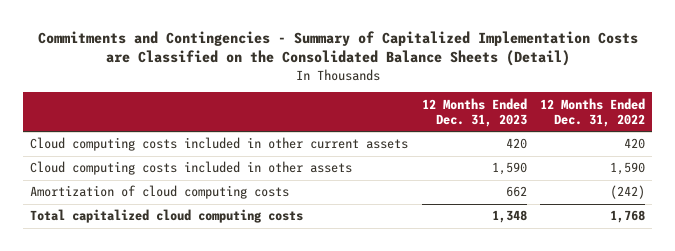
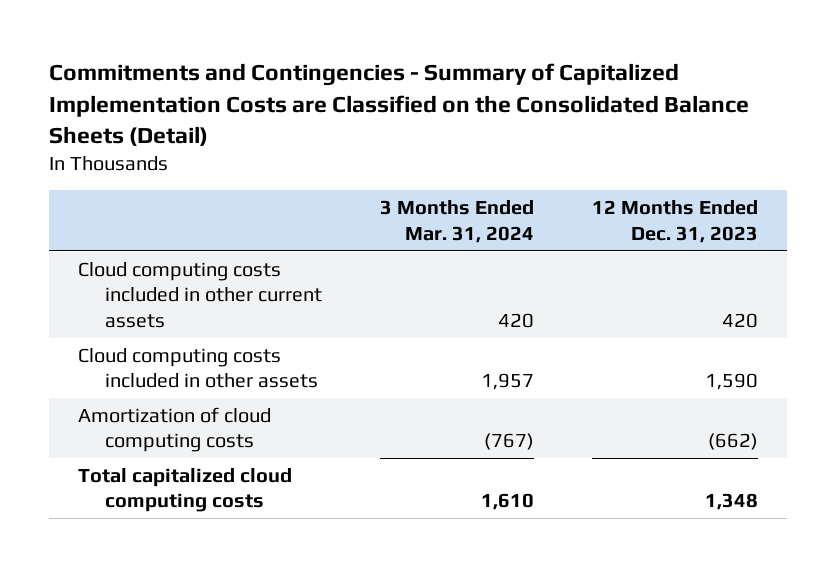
[540,97,646,127] 12 Months Ended Dec. 31, 2022 -> none
none -> [379,200,534,243] 3 Months Ended Mar. 31, 2024
[505,186,527,198] 662 -> [707,433,758,451] (662)

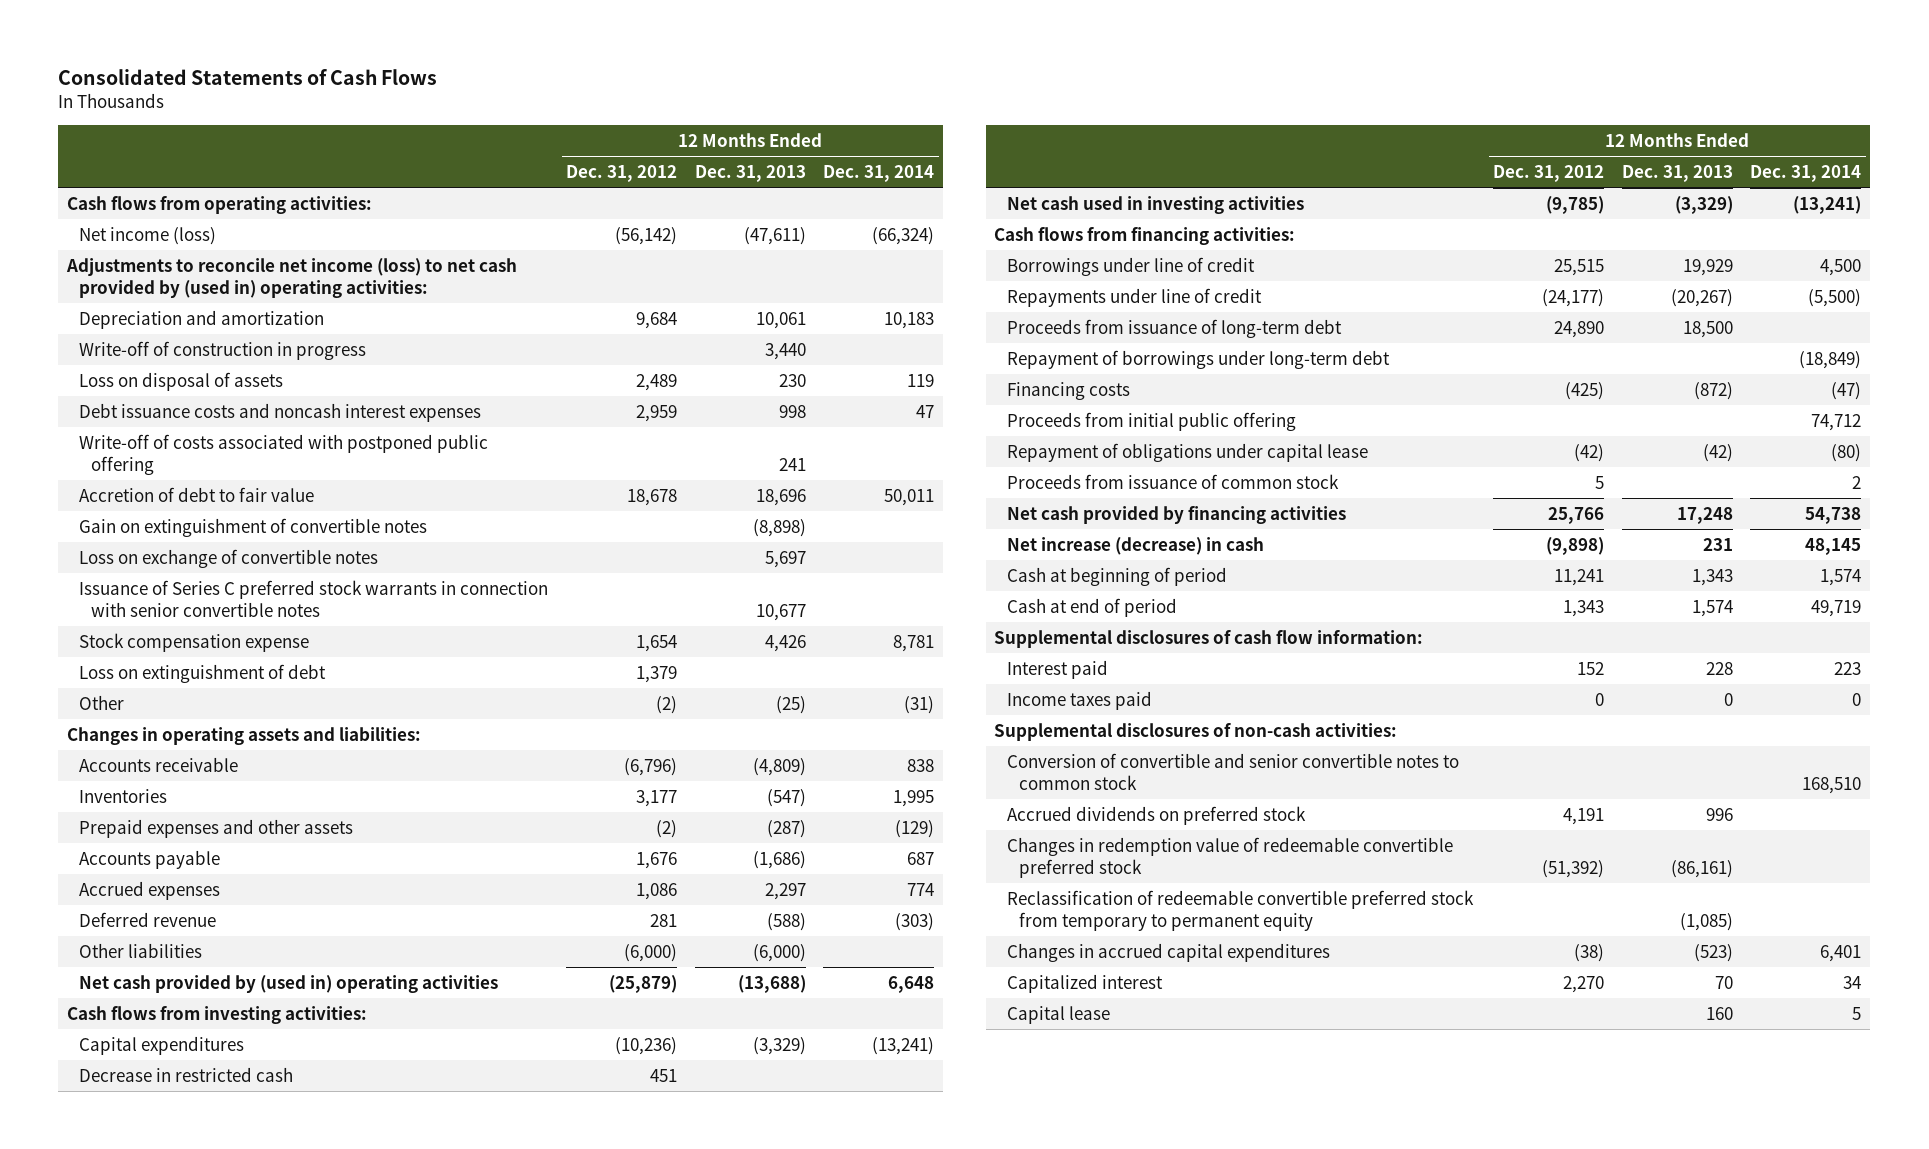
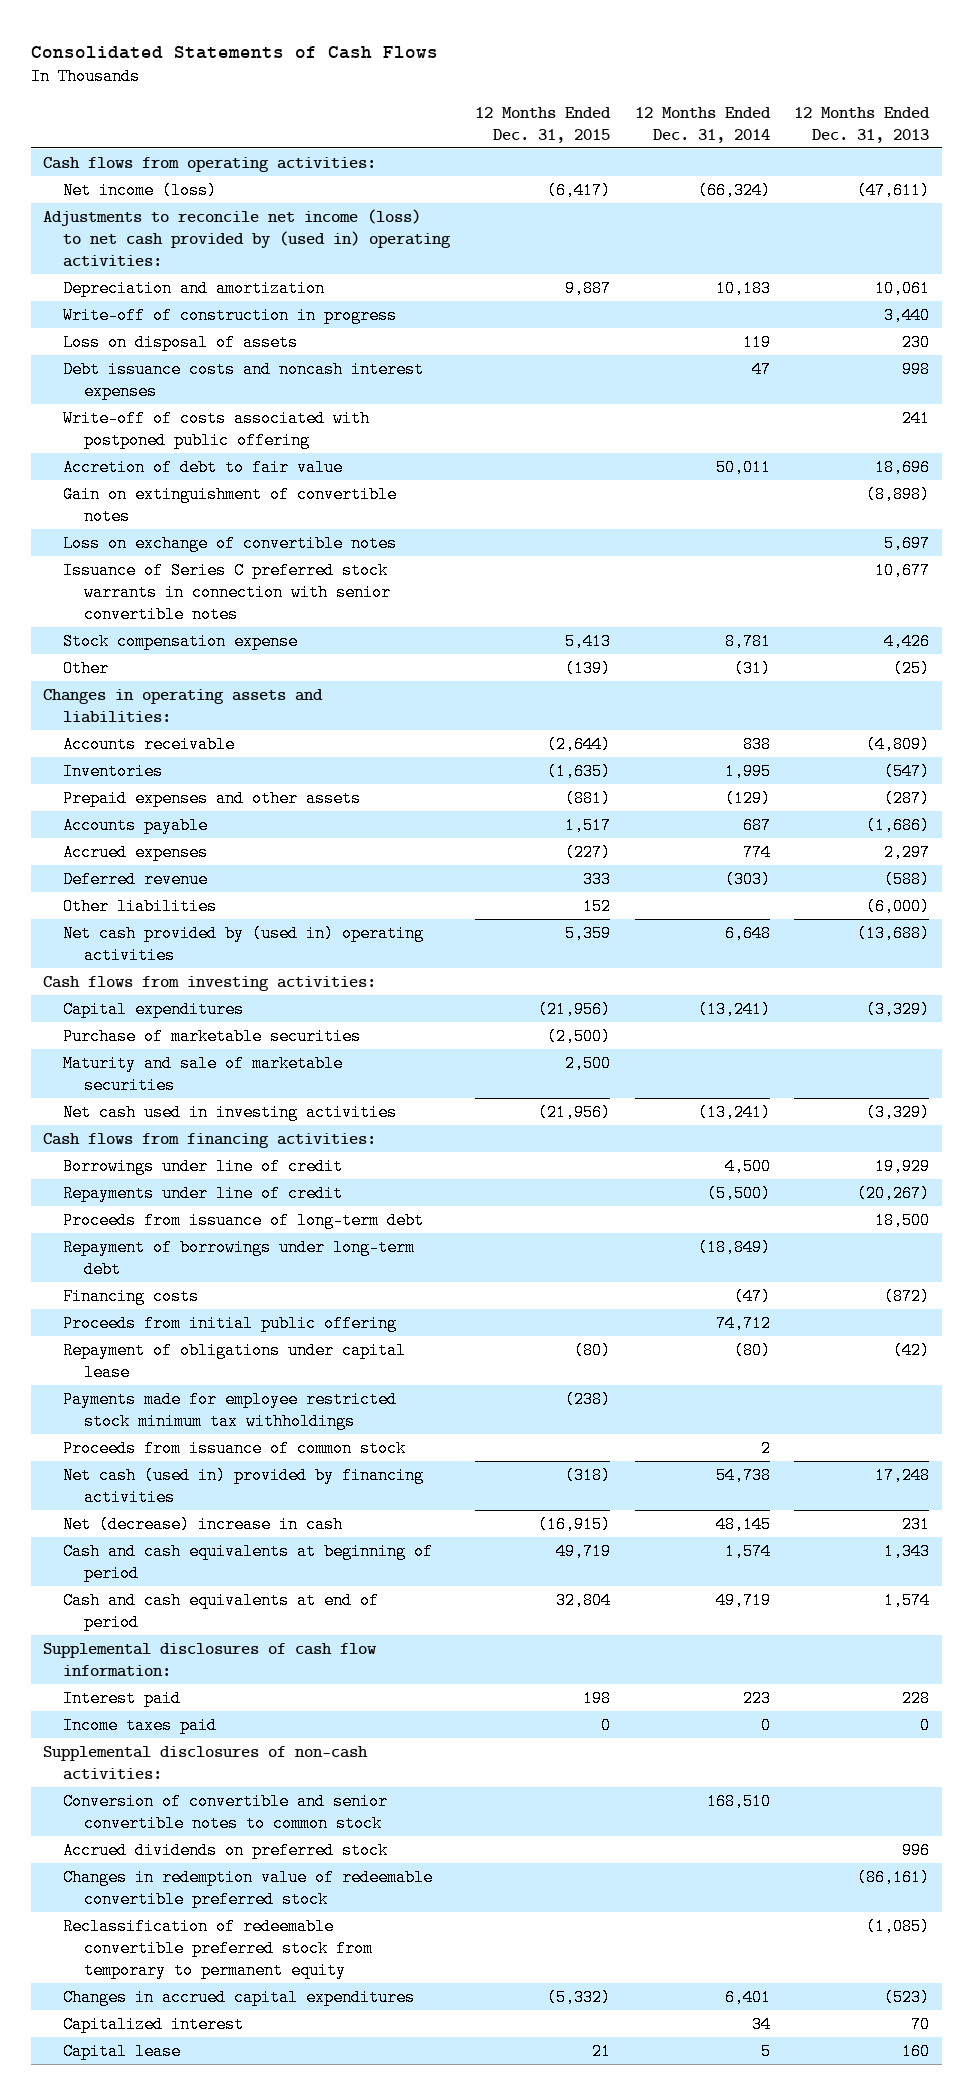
[565,164,677,182] Dec. 31, 2012 -> none
none -> [475,106,612,143] 12 Months Ended Dec. 31, 2015
[79,663,327,683] Loss on extinguishment of debt -> none
[79,1066,294,1082] Decrease in restricted cash -> none
none -> [63,1027,362,1045] Purchase of marketable securities
none -> [63,1054,344,1094] Maturity and sale of marketable securities
none -> [63,1390,398,1430] Payments made for employee restricted stock minimum tax withholdings
[1006,505,1346,524] Net cash provided by financing activities -> [63,1466,425,1506] Net cash (used in) provided by financing activities
[1006,536,1264,555] Net increase (decrease) in cash -> [63,1515,344,1533] Net (decrease) increase in cash
[1006,566,1227,586] Cash at beginning of period -> [63,1542,434,1582] Cash and cash equivalents at beginning of period
[1006,597,1177,617] Cash at end of period -> [63,1591,380,1631] Cash and cash equivalents at end of period

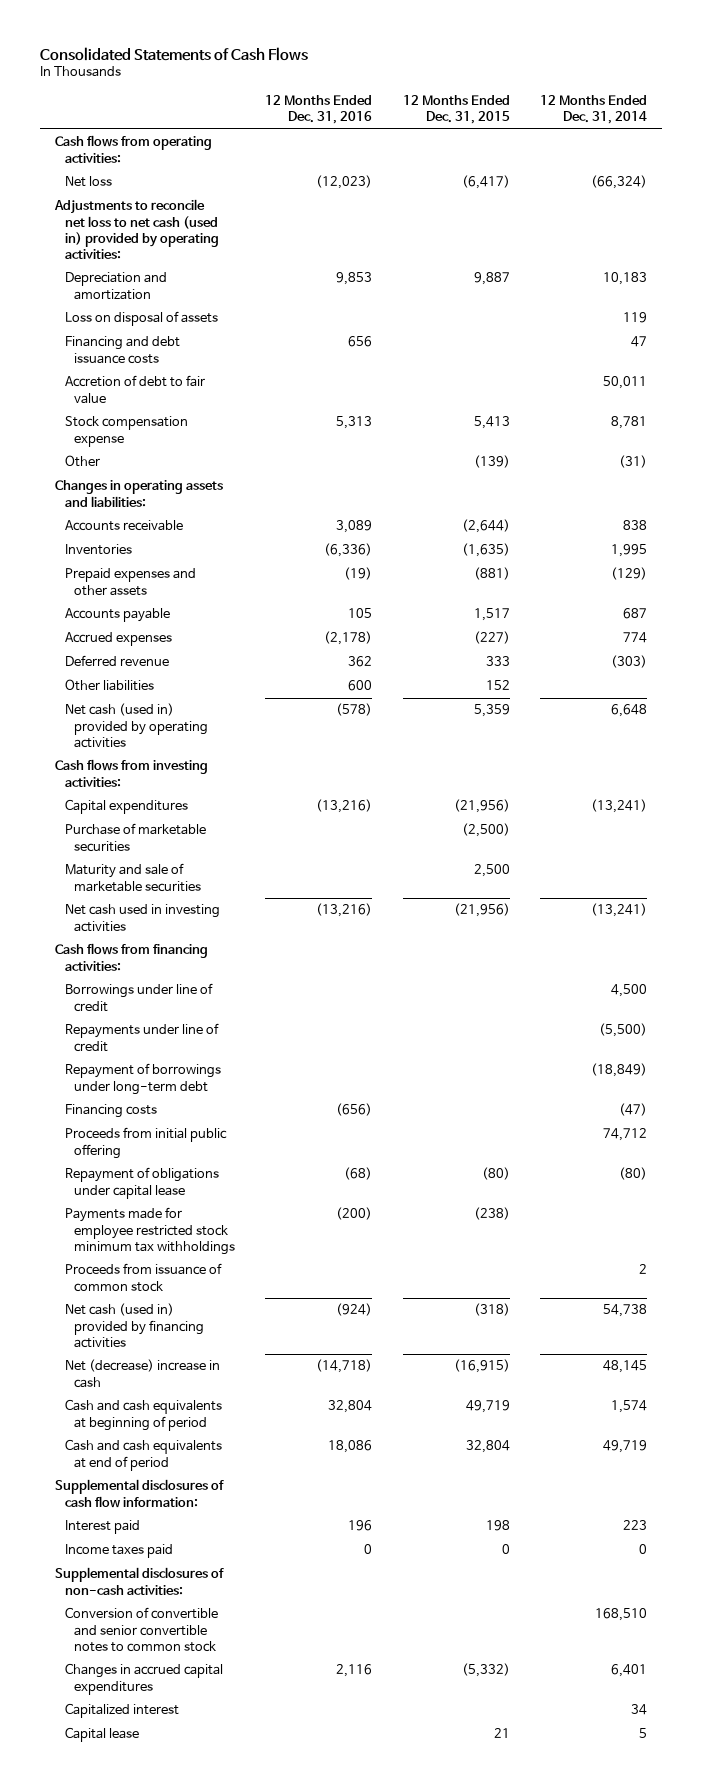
[794,106,931,143] 12 Months Ended Dec. 31, 2013 -> none
none -> [265,95,373,125] 12 Months Ended Dec. 31, 2016
[63,181,218,199] Net income (loss) -> [64,176,112,188] Net loss
[42,208,452,268] Adjustments to reconcile net income (loss) to net cash provided by (used in) operating activities: -> [54,199,219,259] Adjustments to reconcile net loss to net cash (used in) provided by operating activities:
[63,306,398,324] Write-off of construction in progress -> none
[63,409,371,449] Write-off of costs associated with postponed public offering -> none
[63,360,425,400] Debt issuance costs and noncash interest expenses -> [64,336,180,364] Financing and debt issuance costs
[63,485,398,525] Gain on extinguishment of convertible notes -> none
[63,534,398,552] Loss on exchange of convertible notes -> none
[63,561,391,624] Issuance of Series C preferred stock warrants in connection with senior convertible notes -> none
[63,924,425,964] Net cash provided by (used in) operating activities -> [64,703,209,748] Net cash (used in) provided by operating activities
[63,1211,425,1229] Proceeds from issuance of long-term debt -> none
[63,1841,389,1859] Accrued dividends on preferred stock -> none
[63,1868,434,1908] Changes in redemption value of redeemable convertible preferred stock -> none
[63,1917,373,1980] Reclassification of redeemable convertible preferred stock from temporary to permanent equity -> none

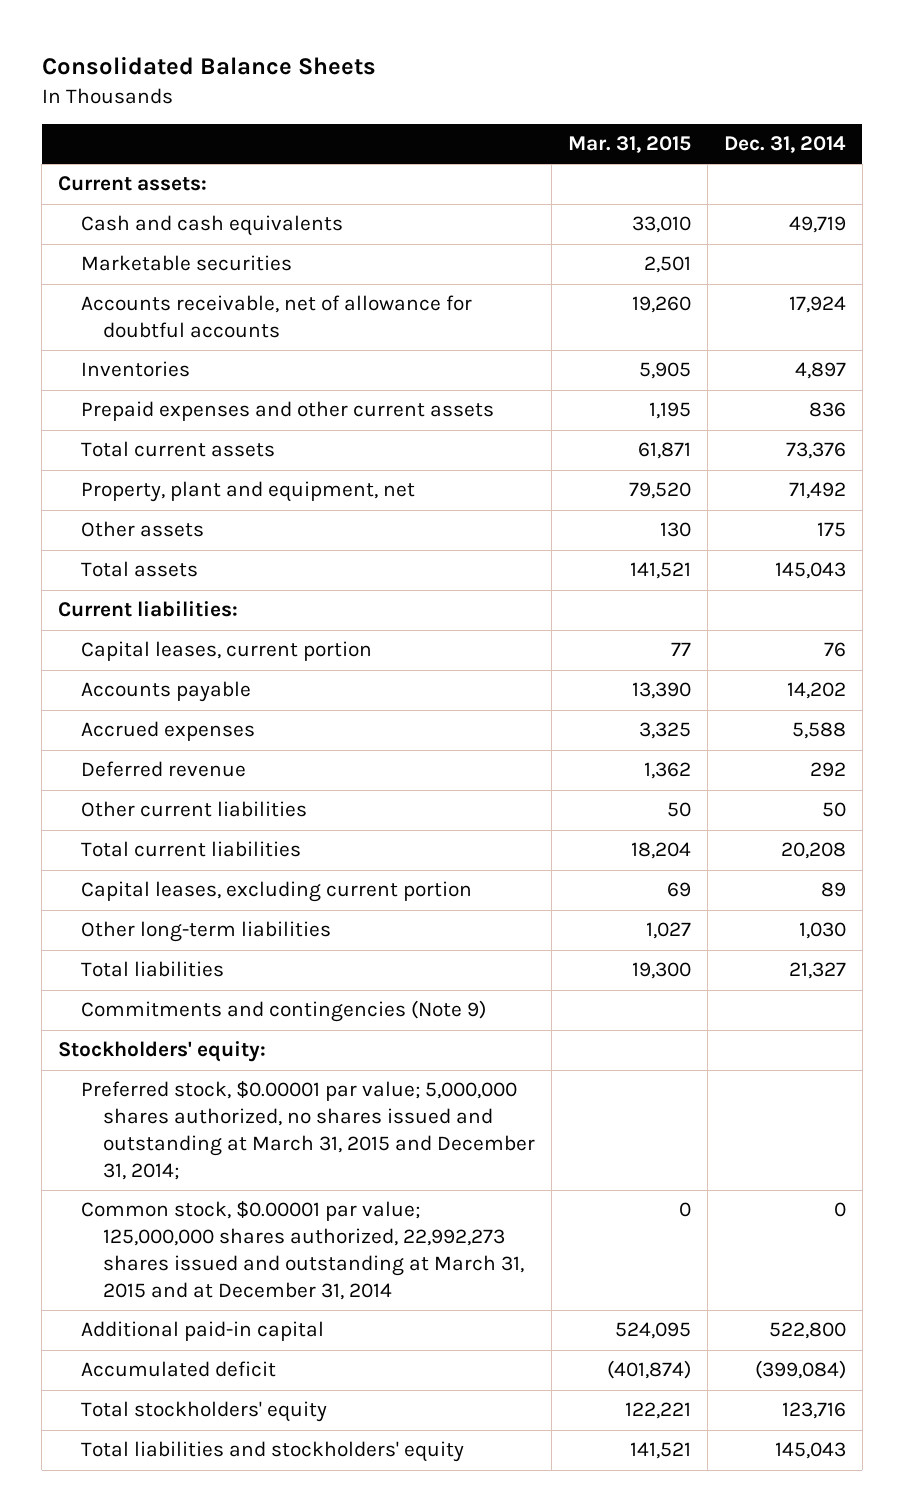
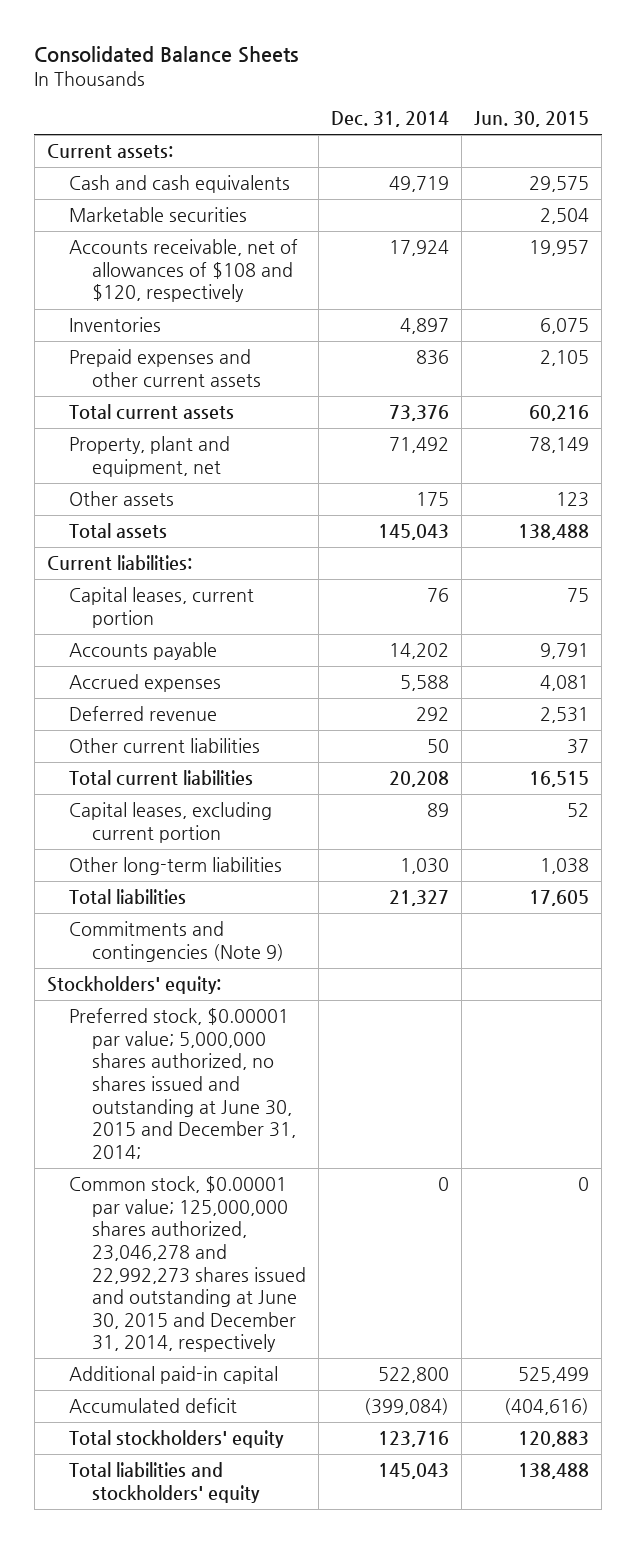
[567,136,691,154] Mar. 31, 2015 -> none
none -> [474,111,590,128] Jun. 30, 2015
[80,295,472,339] Accounts receivable, net of allowance for doubtful accounts -> [69,239,299,303] Accounts receivable, net of allowances of $108 and $120, respectively
[80,1081,535,1181] Preferred stock, $0.00001 par value; 5,000,000 shares authorized, no shares issued and outstanding at March 31, 2015 and December 31, 2014; -> [69,1008,297,1159] Preferred stock, $0.00001 par value; 5,000,000 shares authorized, no shares issued and outstanding at June 30, 2015 and December 31, 2014;
[80,1201,524,1301] Common stock, $0.00001 par value; 125,000,000 shares authorized, 22,992,273 shares issued and outstanding at March 31, 2015 and at December 31, 2014 -> [69,1176,307,1353] Common stock, $0.00001 par value; 125,000,000 shares authorized, 23,046,278 and 22,992,273 shares issued and outstanding at June 30, 2015 and December 31, 2014, respectively

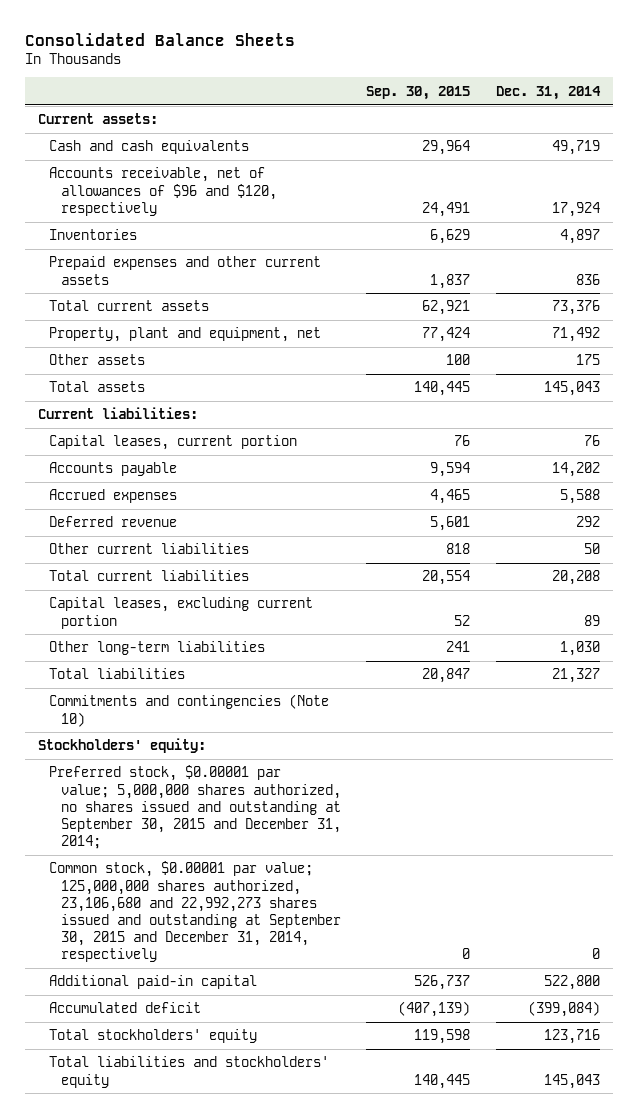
[474,111,590,128] Jun. 30, 2015 -> none
none -> [366,85,471,100] Sep. 30, 2015
[69,207,248,223] Marketable securities -> none
[69,239,299,303] Accounts receivable, net of allowances of $108 and $120, respectively -> [49,167,277,216] Accounts receivable, net of allowances of $96 and $120, respectively
[69,921,285,962] Commitments and contingencies (Note 9) -> [49,694,330,727] Commitments and contingencies (Note 10)
[69,1008,297,1159] Preferred stock, $0.00001 par value; 5,000,000 shares authorized, no shares issued and outstanding at June 30, 2015 and December 31, 2014; -> [49,765,341,850] Preferred stock, $0.00001 par value; 5,000,000 shares authorized, no shares issued and outstanding at September 30, 2015 and December 31, 2014;
[69,1176,307,1353] Common stock, $0.00001 par value; 125,000,000 shares authorized, 23,046,278 and 22,992,273 shares issued and outstanding at June 30, 2015 and December 31, 2014, respectively -> [49,861,341,963] Common stock, $0.00001 par value; 125,000,000 shares authorized, 23,106,680 and 22,992,273 shares issued and outstanding at September 30, 2015 and December 31, 2014, respectively

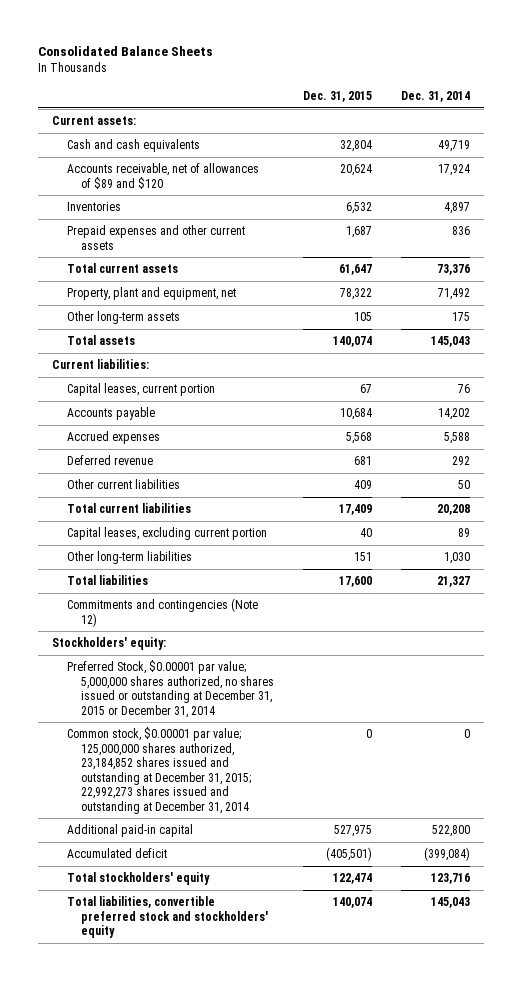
[366,85,471,100] Sep. 30, 2015 -> none
none -> [302,91,372,103] Dec. 31, 2015
[49,167,277,216] Accounts receivable, net of allowances of $96 and $120, respectively -> [66,163,259,189] Accounts receivable, net of allowances of $89 and $120
[49,354,146,366] Other assets -> [66,311,180,325] Other long-term assets
[49,694,330,727] Commitments and contingencies (Note 10) -> [66,598,258,627] Commitments and contingencies (Note 12)
[49,765,341,850] Preferred stock, $0.00001 par value; 5,000,000 shares authorized, no shares issued and outstanding at September 30, 2015 and December 31, 2014; -> [66,660,274,718] Preferred Stock, $0.00001 par value; 5,000,000 shares authorized, no shares issued or outstanding at December 31, 2015 or December 31, 2014
[49,861,341,963] Common stock, $0.00001 par value; 125,000,000 shares authorized, 23,106,680 and 22,992,273 shares issued and outstanding at September 30, 2015 and December 31, 2014, respectively -> [66,727,251,814] Common stock, $0.00001 par value; 125,000,000 shares authorized, 23,184,852 shares issued and outstanding at December 31, 2015; 22,992,273 shares issued and outstanding at December 31, 2014
[49,1056,330,1088] Total liabilities and stockholders' equity -> [66,896,268,939] Total liabilities, convertible preferred stock and stockholders' equity

